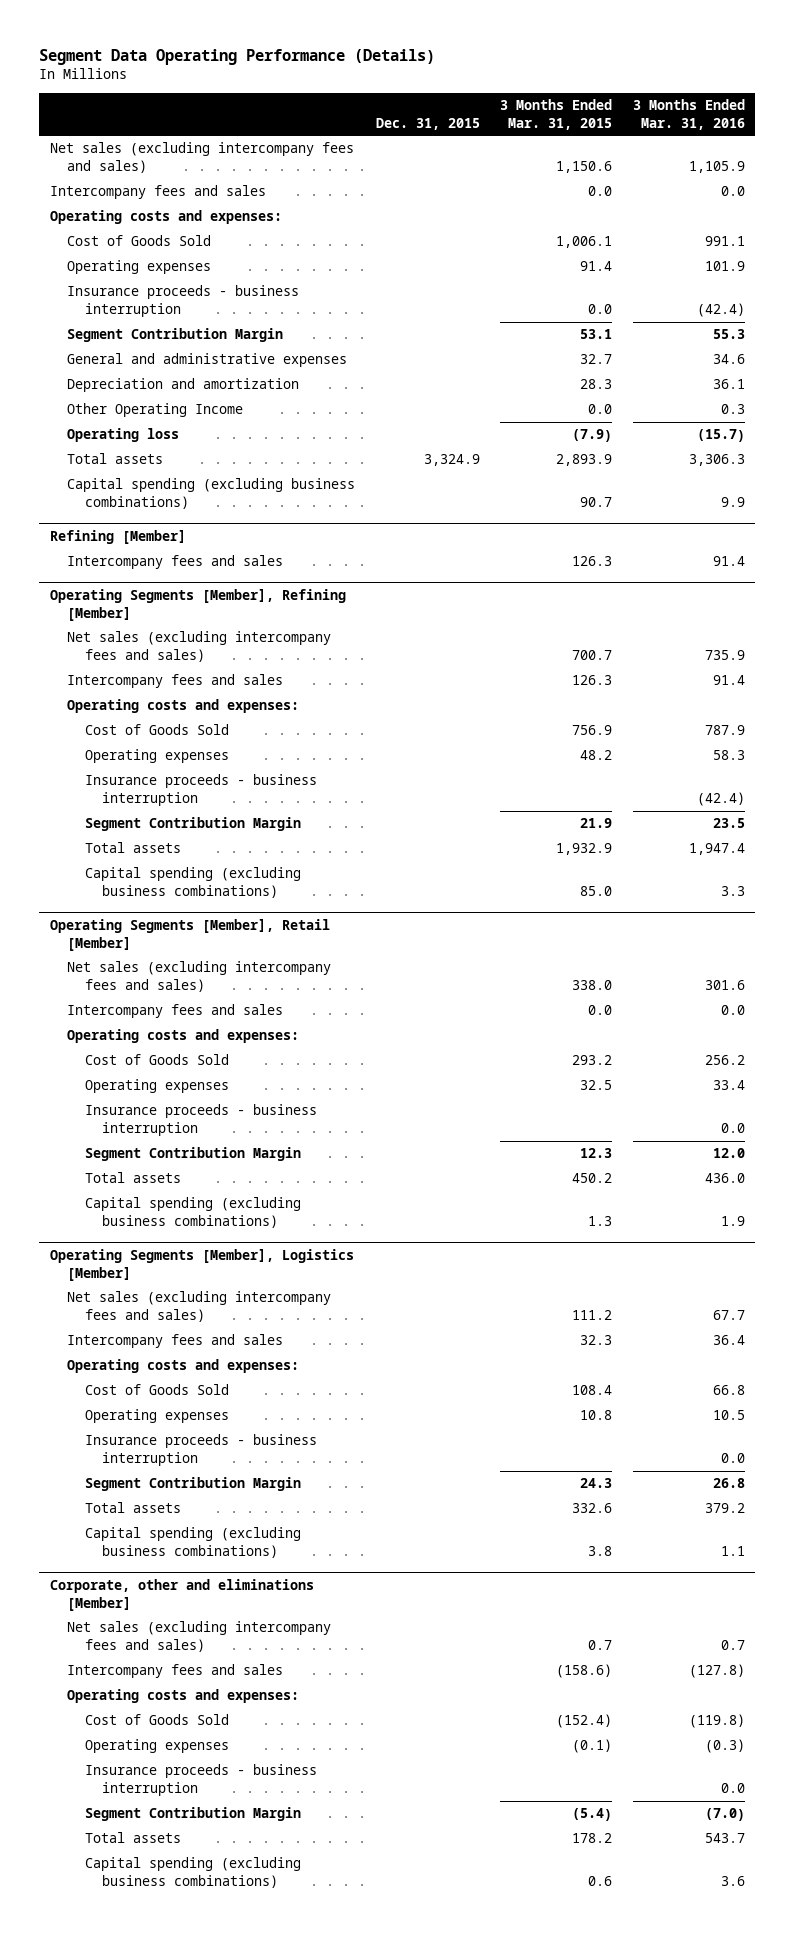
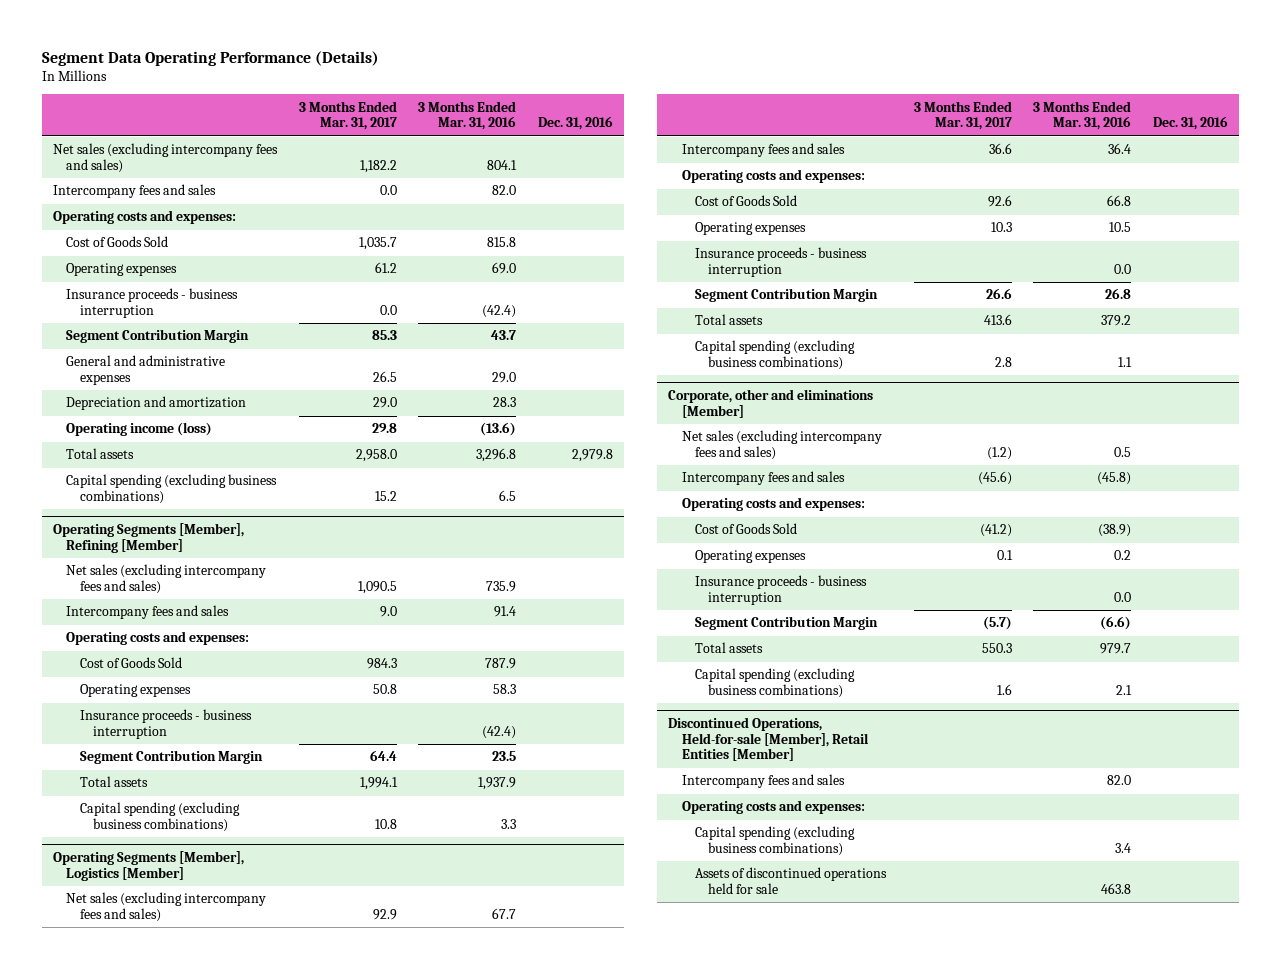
[375,117,480,130] Dec. 31, 2015 -> none
[500,99,613,130] 3 Months Ended Mar. 31, 2015 -> none
none -> [298,100,397,131] 3 Months Ended Mar. 31, 2017
none -> [538,116,614,131] Dec. 31, 2016
[689,160,746,173] 1,105.9 -> [487,160,518,171] 804.1
[721,186,746,197] 0.0 -> [492,185,517,196] 82.0
[705,236,746,247] 991.1 -> [487,237,517,248] 815.8
[705,261,746,272] 101.9 -> [492,262,517,275] 69.0
[67,403,244,418] Other Operating Income -> none
[49,530,186,545] Refining [Member] -> none
[67,555,284,570] Intercompany fees and sales -> none
[713,329,746,340] 55.3 -> [491,330,517,341] 43.7
[713,354,746,365] 34.6 -> [492,372,517,384] 29.0
[713,379,746,390] 36.1 -> [493,397,517,408] 28.3
[67,428,180,443] Operating loss -> [66,422,213,437] Operating income (loss)
[697,429,746,443] (15.7) -> [480,422,517,437] (13.6)
[689,454,746,467] 3,306.3 -> [476,448,517,463] 3,296.8
[721,496,746,507] 9.9 -> [499,490,517,502] 6.5
[689,843,746,856] 1,947.4 -> [478,777,517,791] 1,937.9
[49,919,330,951] Operating Segments [Member], Retail [Member] -> none
[67,961,332,992] Net sales (excluding intercompany fees and sales) -> none
[67,1004,284,1019] Intercompany fees and sales -> none
[67,1029,300,1044] Operating costs and expenses: -> none
[84,1054,229,1066] Cost of Goods Sold -> none
[84,1079,229,1094] Operating expenses -> none
[84,1104,317,1136] Insurance proceeds - business interruption -> none
[84,1147,301,1162] Segment Contribution Margin -> none
[84,1172,181,1184] Total assets -> none
[84,1197,301,1228] Capital spending (excluding business combinations) -> none
[721,1639,746,1650] 0.7 -> [1114,447,1132,458] 0.5
[689,1664,746,1679] (127.8) -> [1097,472,1132,486] (45.8)
[689,1714,746,1729] (119.8) -> [1098,524,1132,538] (38.9)
[705,1739,746,1754] (0.3) -> [1114,550,1132,561] 0.2
[705,1808,746,1822] (7.0) -> [1100,616,1132,631] (6.6)
[705,1833,746,1844] 543.7 -> [1100,643,1132,655] 979.7
[721,1875,746,1886] 3.6 -> [1116,685,1133,696] 2.1
none -> [668,717,869,762] Discontinued Operations, Held-for-sale [Member], Retail Entities [Member]
none -> [681,774,845,789] Intercompany fees and sales
none -> [681,800,865,815] Operating costs and expenses:
none -> [694,826,855,857] Capital spending (excluding business combinations)
none -> [694,867,887,895] Assets of discontinued operations held for sale

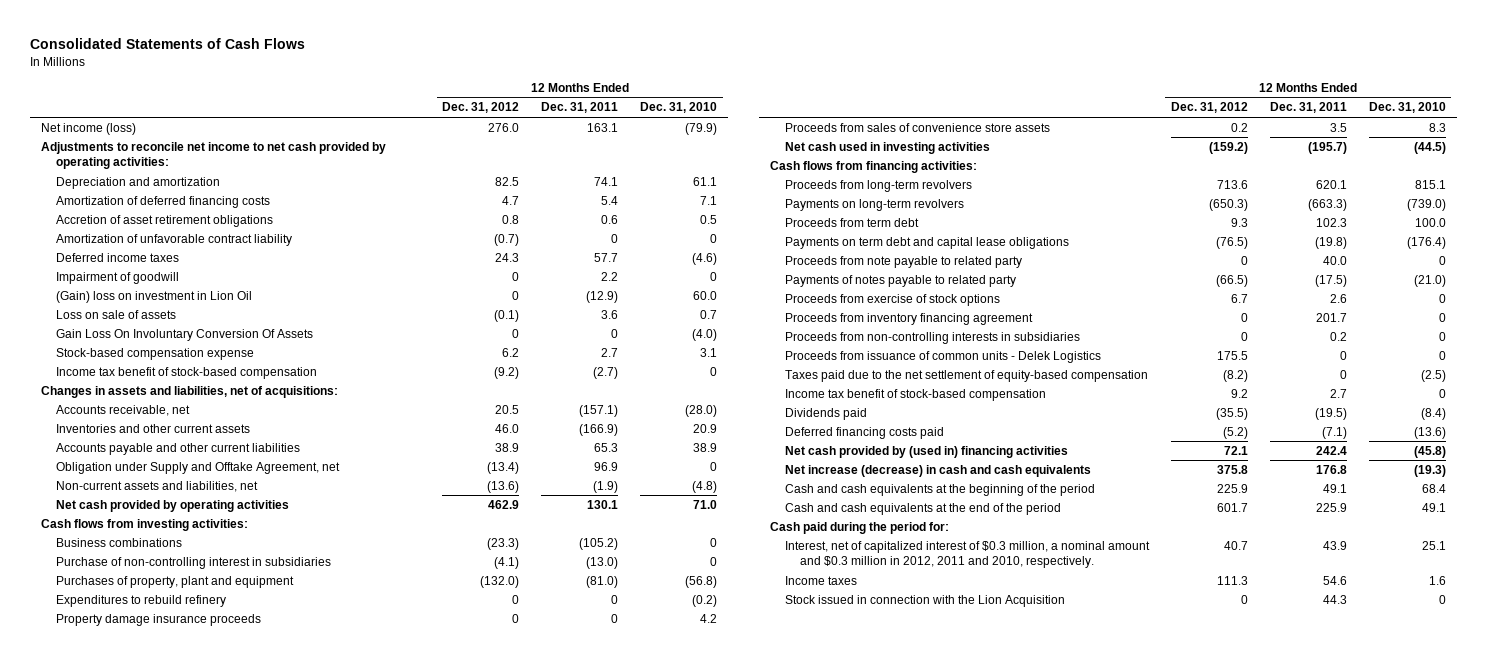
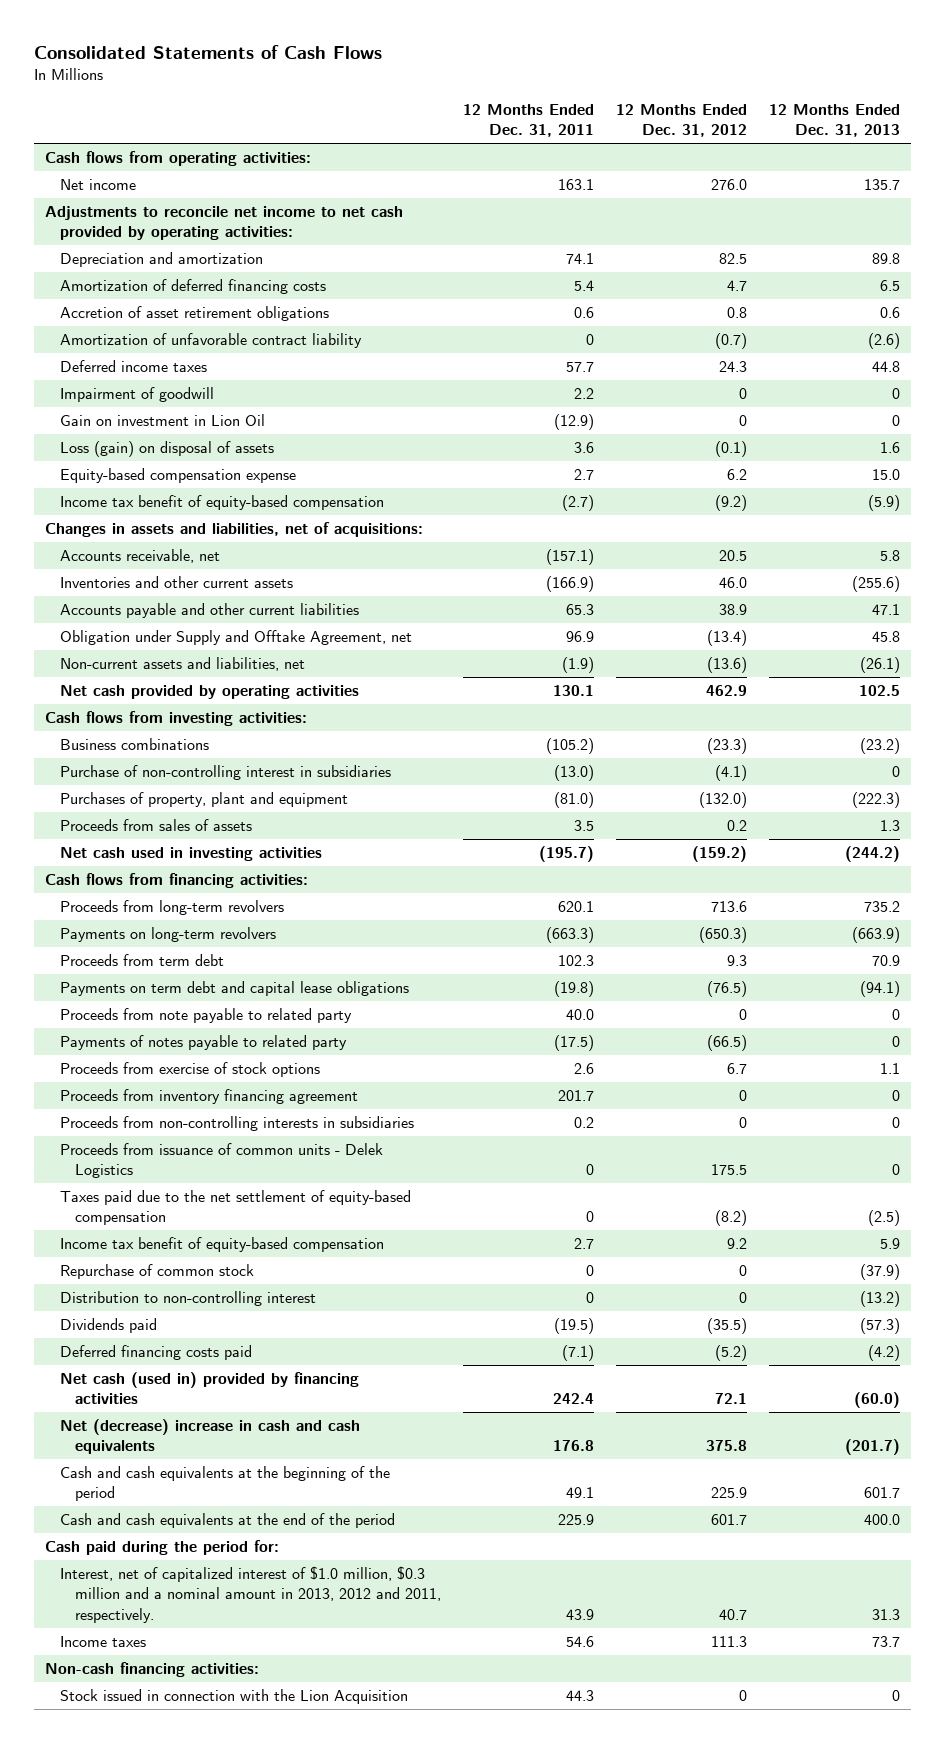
[640,102,718,114] Dec. 31, 2010 -> none
none -> [769,104,901,138] 12 Months Ended Dec. 31, 2013
none -> [44,151,311,167] Cash flows from operating activities:
[41,122,137,135] Net income (loss) -> [59,179,136,191] Net income
[56,328,314,341] Gain Loss On Involuntary Conversion Of Assets -> none
[56,290,253,303] (Gain) loss on investment in Lion Oil -> [59,414,265,427] Gain on investment in Lion Oil
[56,309,177,319] Loss on sale of assets -> [59,441,274,458] Loss (gain) on disposal of assets
[56,347,255,360] Stock-based compensation expense -> [59,468,296,484] Equity-based compensation expense
[56,366,318,379] Income tax benefit of stock-based compensation -> [59,495,384,511] Income tax benefit of equity-based compensation
[56,594,227,607] Expenditures to rebuild refinery -> none
[56,613,262,626] Property damage insurance proceeds -> none
[784,122,1050,132] Proceeds from sales of convenience store assets -> [59,819,252,832] Proceeds from sales of assets
[784,388,1046,401] Income tax benefit of stock-based compensation -> [59,1237,384,1253] Income tax benefit of equity-based compensation
none -> [59,1264,254,1280] Repurchase of common stock
none -> [59,1291,316,1307] Distribution to non-controlling interest
[784,445,1068,458] Net cash provided by (used in) financing activities -> [59,1372,359,1405] Net cash (used in) provided by financing activities
[784,464,1091,477] Net increase (decrease) in cash and cash equivalents -> [59,1419,360,1455] Net (decrease) increase in cash and cash equivalents
[784,540,1150,569] Interest, net of capitalized interest of $0.3 million, a nominal amount and $0.3 million in 2012, 2011 and 2010, respectively. -> [59,1566,442,1623] Interest, net of capitalized interest of $1.0 million, $0.3 million and a nominal amount in 2013, 2012 and 2011, respectively.
none -> [44,1662,259,1678] Non-cash financing activities:

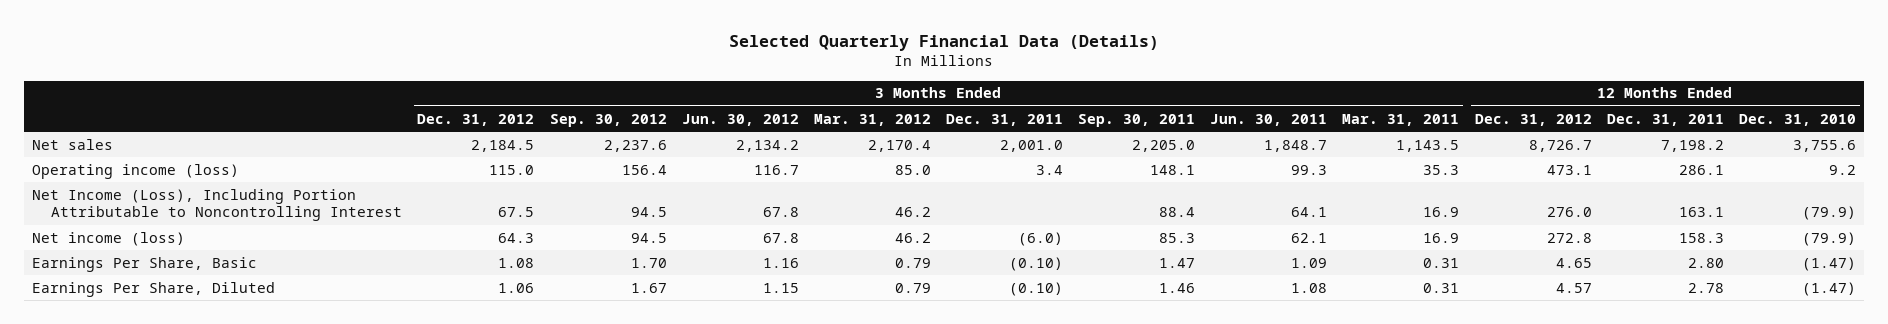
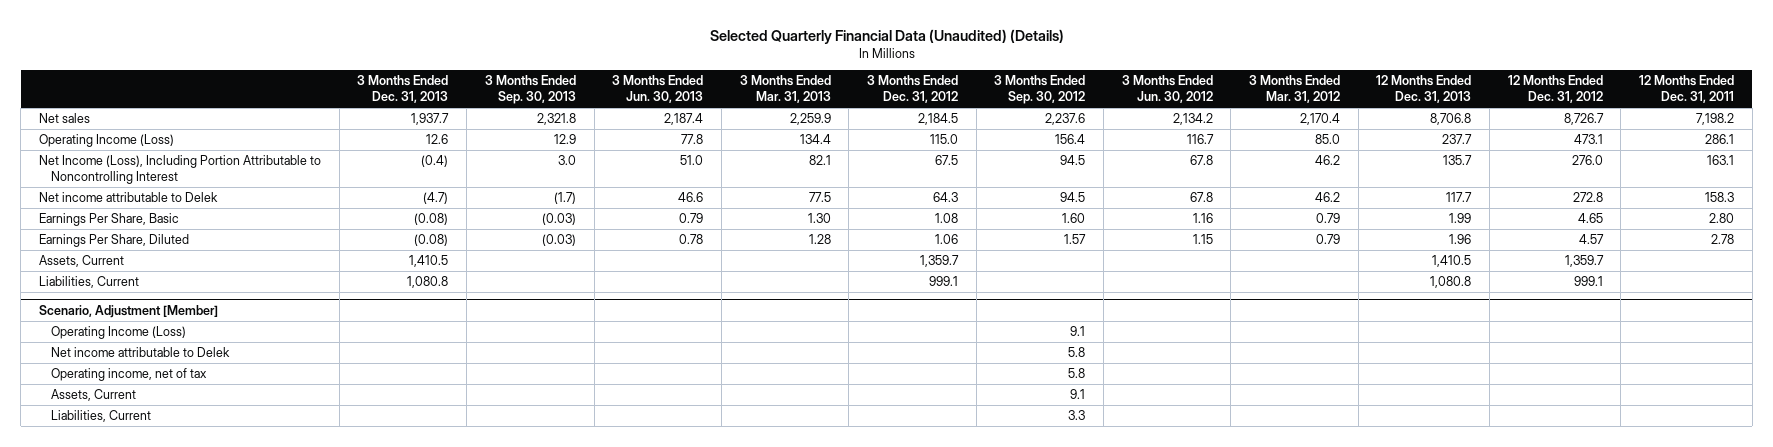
[728,34,1159,51] Selected Quarterly Financial Data (Details) -> [709,28,1064,44] Selected Quarterly Financial Data (Unaudited) (Details)
[945,113,1063,126] Dec. 31, 2011 -> none
[1078,113,1196,127] Sep. 30, 2011 -> none
[1210,113,1328,126] Jun. 30, 2011 -> none
[1342,113,1460,126] Mar. 31, 2011 -> none
[1738,113,1856,126] Dec. 31, 2010 -> none
none -> [357,75,449,104] 3 Months Ended Dec. 31, 2013
none -> [484,75,576,105] 3 Months Ended Sep. 30, 2013
none -> [612,75,704,104] 3 Months Ended Jun. 30, 2013
none -> [739,75,831,104] 3 Months Ended Mar. 31, 2013
none -> [1376,75,1472,104] 12 Months Ended Dec. 31, 2013
[31,163,239,179] Operating income (loss) -> [39,134,175,148] Operating Income (Loss)
[31,231,185,246] Net income (loss) -> [39,192,219,203] Net income attributable to Delek
[630,257,667,268] 1.70 -> [1062,213,1086,224] 1.60
[630,282,667,293] 1.67 -> [1064,234,1087,245] 1.57
none -> [39,255,125,268] Assets, Current
none -> [39,276,140,289] Liabilities, Current
none -> [39,305,219,319] Scenario, Adjustment [Member]
none -> [51,326,187,340] Operating Income (Loss)
none -> [51,347,231,358] Net income attributable to Delek
none -> [51,368,208,382] Operating income, net of tax
none -> [51,389,137,402] Assets, Current
none -> [51,410,152,423] Liabilities, Current

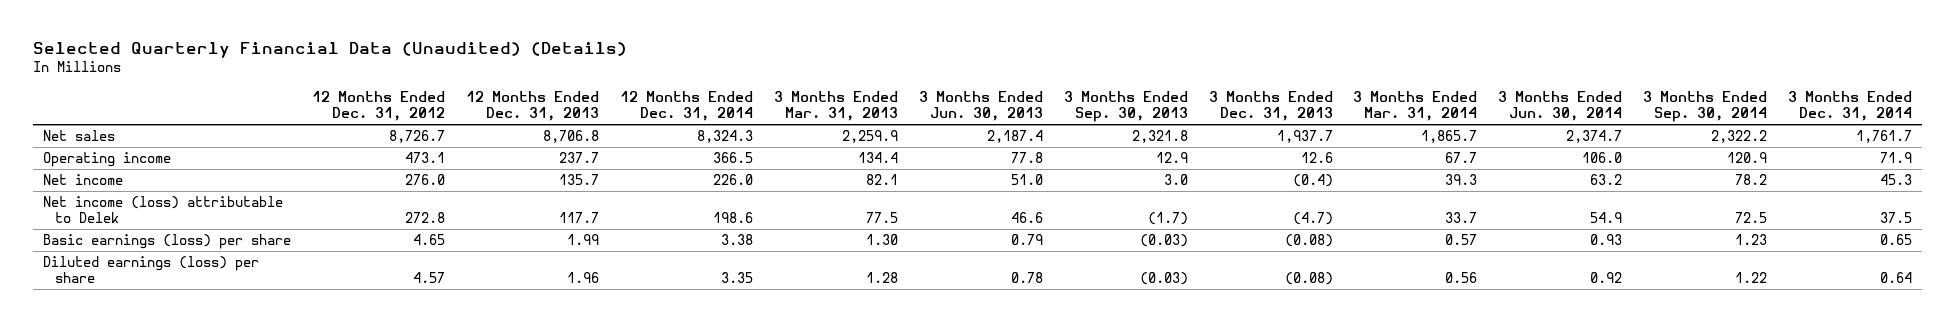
[866,75,958,104] 3 Months Ended Dec. 31, 2012 -> none
[994,75,1086,105] 3 Months Ended Sep. 30, 2012 -> none
[1121,75,1213,104] 3 Months Ended Jun. 30, 2012 -> none
[1248,75,1340,104] 3 Months Ended Mar. 31, 2012 -> none
[1639,75,1735,104] 12 Months Ended Dec. 31, 2011 -> none
none -> [620,91,754,122] 12 Months Ended Dec. 31, 2014
none -> [1353,91,1478,122] 3 Months Ended Mar. 31, 2014
none -> [1498,91,1623,122] 3 Months Ended Jun. 30, 2014
none -> [1643,91,1768,123] 3 Months Ended Sep. 30, 2014
none -> [1788,91,1913,122] 3 Months Ended Dec. 31, 2014
[39,255,125,268] Assets, Current -> none
[39,276,140,289] Liabilities, Current -> none
[39,305,219,319] Scenario, Adjustment [Member] -> none
[51,326,187,340] Operating Income (Loss) -> none
[51,347,231,358] Net income attributable to Delek -> none
[51,368,208,382] Operating income, net of tax -> none
[51,389,137,402] Assets, Current -> none
[51,410,152,423] Liabilities, Current -> none
[39,134,175,148] Operating Income (Loss) -> [43,152,172,168] Operating income
[39,155,322,185] Net Income (Loss), Including Portion Attributable to Noncontrolling Interest -> [43,174,124,186] Net income
[39,192,219,203] Net income attributable to Delek -> [43,196,284,224] Net income (loss) attributable to Delek
[39,213,180,227] Earnings Per Share, Basic -> [43,234,292,250] Basic earnings (loss) per share
[39,234,190,248] Earnings Per Share, Diluted -> [43,256,260,284] Diluted earnings (loss) per share

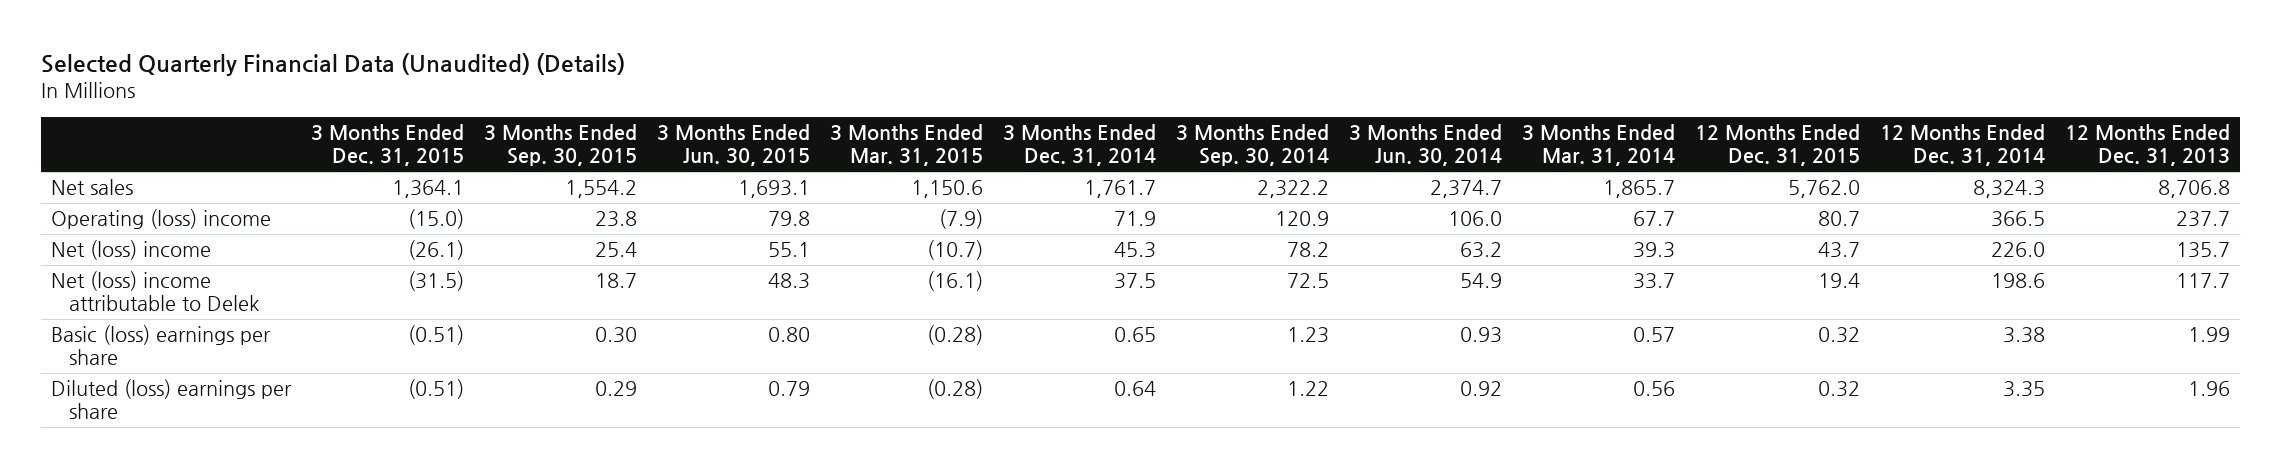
[312,91,446,122] 12 Months Ended Dec. 31, 2012 -> none
[773,91,898,122] 3 Months Ended Mar. 31, 2013 -> none
[918,91,1043,122] 3 Months Ended Jun. 30, 2013 -> none
[1063,91,1188,123] 3 Months Ended Sep. 30, 2013 -> none
[1208,91,1333,122] 3 Months Ended Dec. 31, 2013 -> none
none -> [310,124,464,167] 3 Months Ended Dec. 31, 2015
none -> [483,124,637,167] 3 Months Ended Sep. 30, 2015
none -> [656,124,810,167] 3 Months Ended Jun. 30, 2015
none -> [829,124,983,167] 3 Months Ended Mar. 31, 2015
none -> [1695,124,1861,167] 12 Months Ended Dec. 31, 2015
[43,152,172,168] Operating income -> [50,209,271,230] Operating (loss) income
[43,174,124,186] Net income -> [50,240,211,261] Net (loss) income
[43,196,284,224] Net income (loss) attributable to Delek -> [50,271,260,312] Net (loss) income attributable to Delek
[43,234,292,250] Basic earnings (loss) per share -> [50,325,271,366] Basic (loss) earnings per share
[43,256,260,284] Diluted earnings (loss) per share -> [50,379,292,420] Diluted (loss) earnings per share

